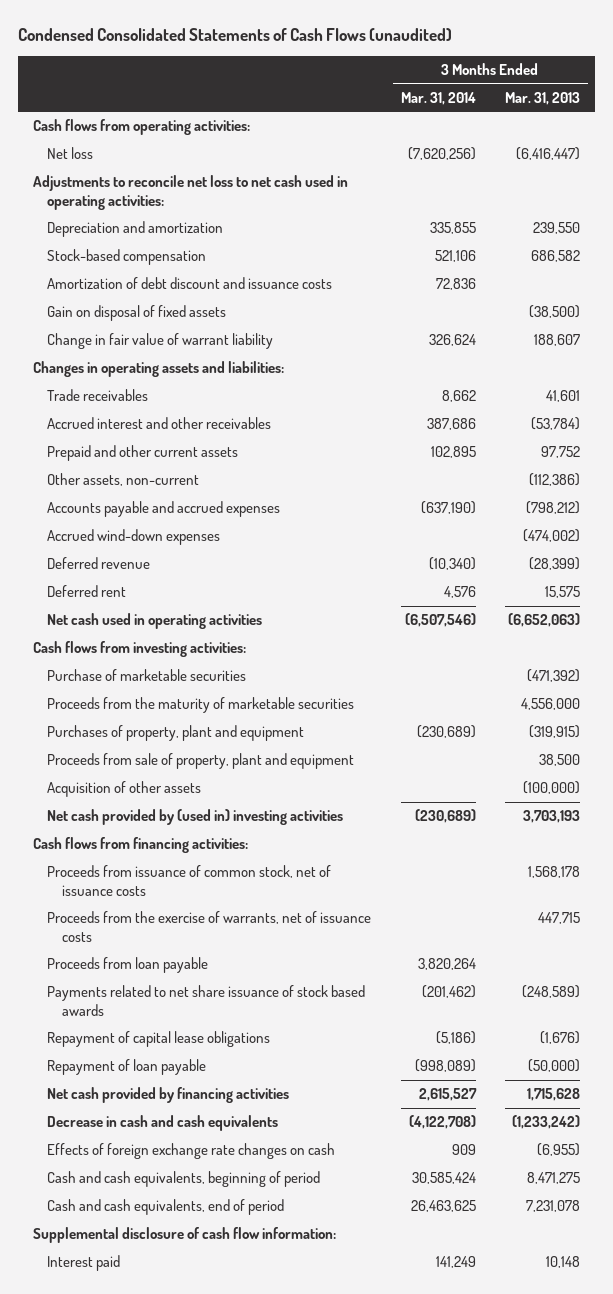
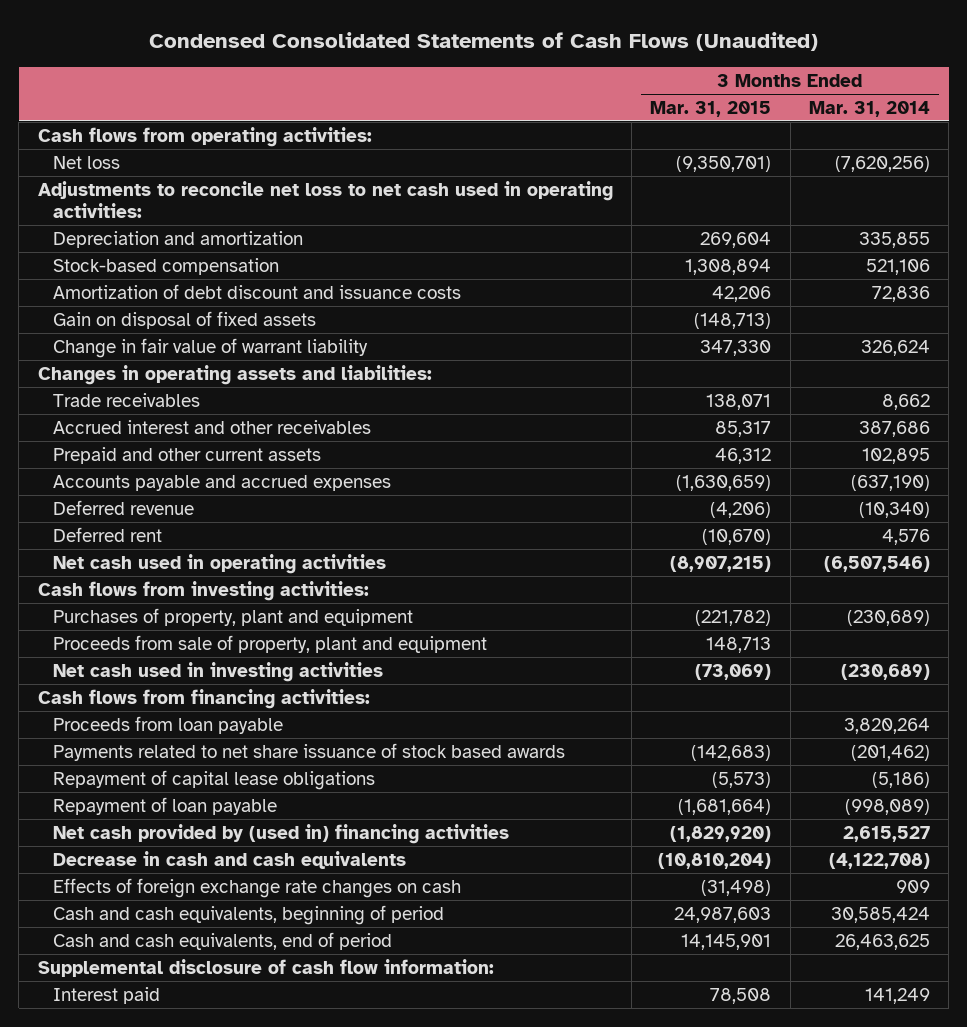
[18,28,453,42] Condensed Consolidated Statements of Cash Flows (unaudited) -> [148,32,818,52] Condensed Consolidated Statements of Cash Flows (Unaudited)
[505,91,581,105] Mar. 31, 2013 -> none
none -> [650,100,772,117] Mar. 31, 2015
[47,473,200,487] Other assets, non-current -> none
[47,529,221,546] Accrued wind-down expenses -> none
[47,669,247,682] Purchase of marketable securities -> none
[47,697,355,714] Proceeds from the maturity of marketable securities -> none
[47,781,202,798] Acquisition of other assets -> none
[47,809,344,826] Net cash provided by (used in) investing activities -> [53,661,384,682] Net cash used in investing activities
[47,865,332,896] Proceeds from issuance of common stock, net of issuance costs -> none
[47,911,372,942] Proceeds from the exercise of warrants, net of issuance costs -> none
[47,1087,290,1104] Net cash provided by financing activities -> [53,823,510,844] Net cash provided by (used in) financing activities

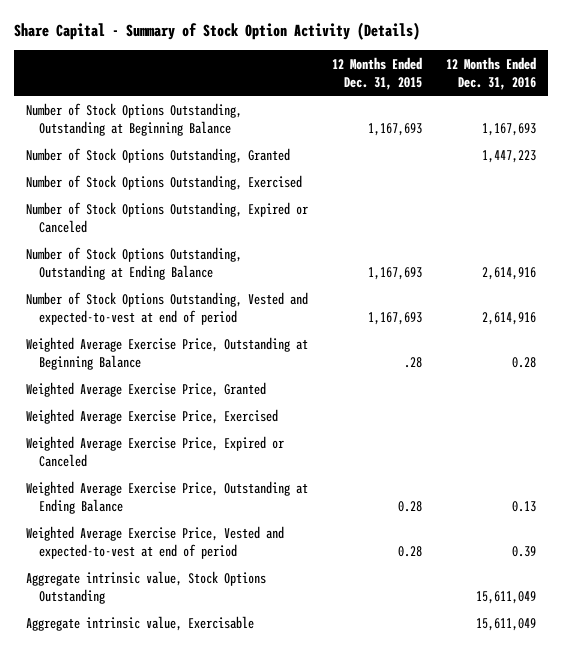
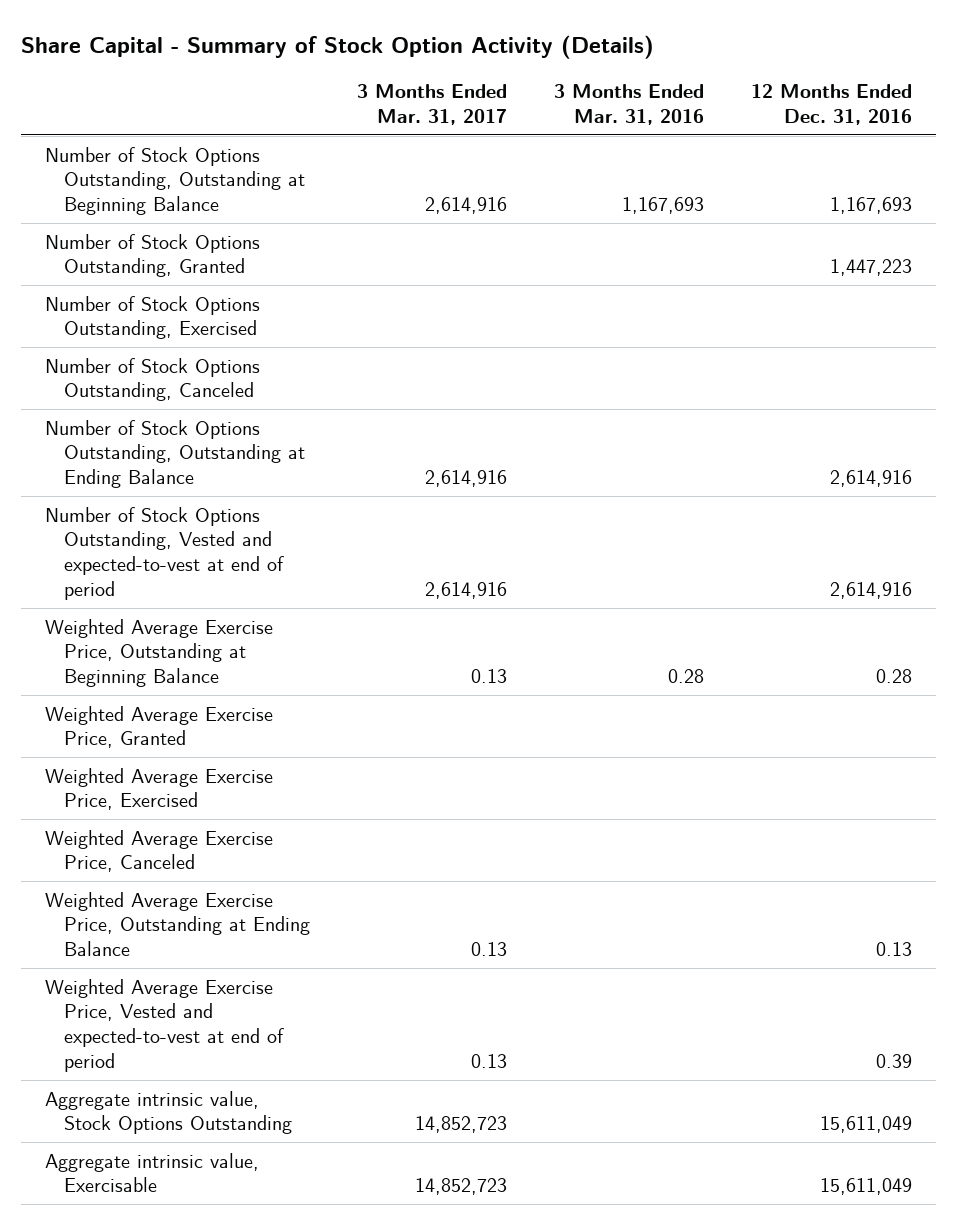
[332,56,423,90] 12 Months Ended Dec. 31, 2015 -> none
none -> [357,84,508,126] 3 Months Ended Mar. 31, 2017
none -> [554,84,705,126] 3 Months Ended Mar. 31, 2016
[26,201,309,233] Number of Stock Options Outstanding, Expired or Canceled -> [45,357,261,402] Number of Stock Options Outstanding, Canceled
[26,435,285,467] Weighted Average Exercise Price, Expired or Canceled -> [45,829,274,873] Weighted Average Exercise Price, Canceled

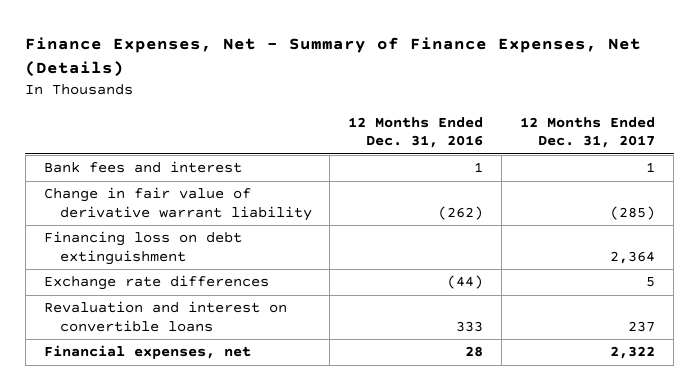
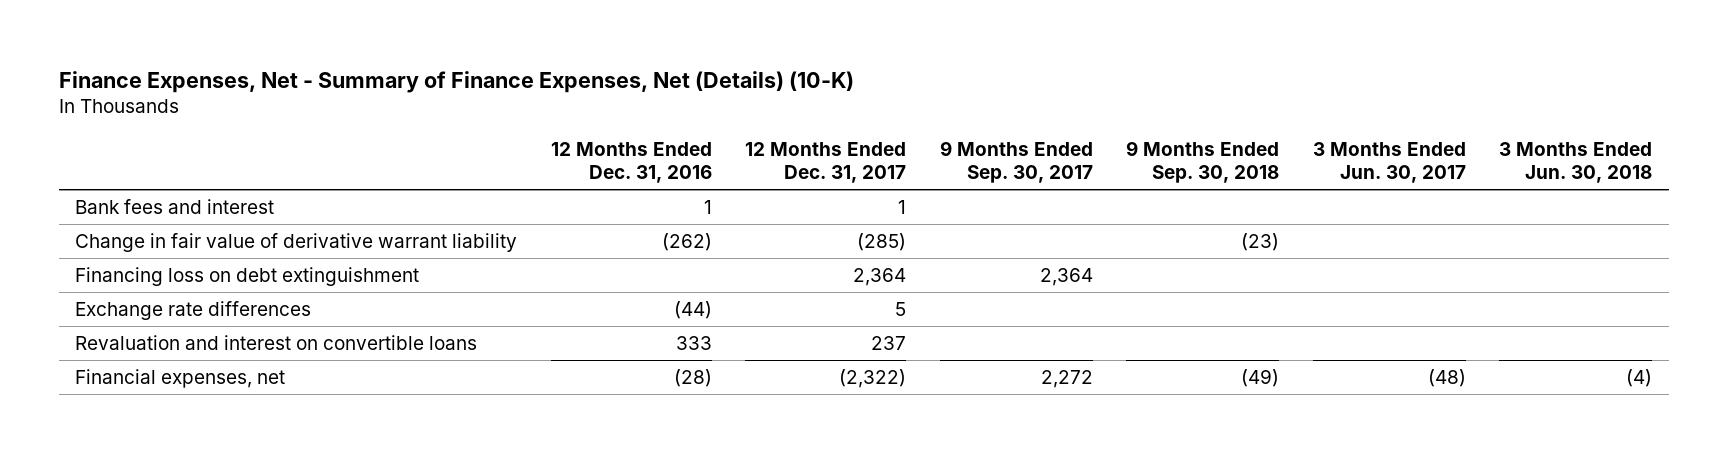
[25,37,642,78] Finance Expenses, Net - Summary of Finance Expenses, Net (Details) -> [58,70,854,93] Finance Expenses, Net - Summary of Finance Expenses, Net (Details) (10-K)
none -> [939,141,1093,183] 9 Months Ended Sep. 30, 2017
none -> [1126,141,1280,183] 9 Months Ended Sep. 30, 2018
none -> [1312,142,1466,183] 3 Months Ended Jun. 30, 2017
none -> [1499,142,1653,183] 3 Months Ended Jun. 30, 2018
[465,346,484,358] 28 -> [673,368,712,387] (28)
[610,346,656,360] 2,322 -> [839,368,907,388] (2,322)

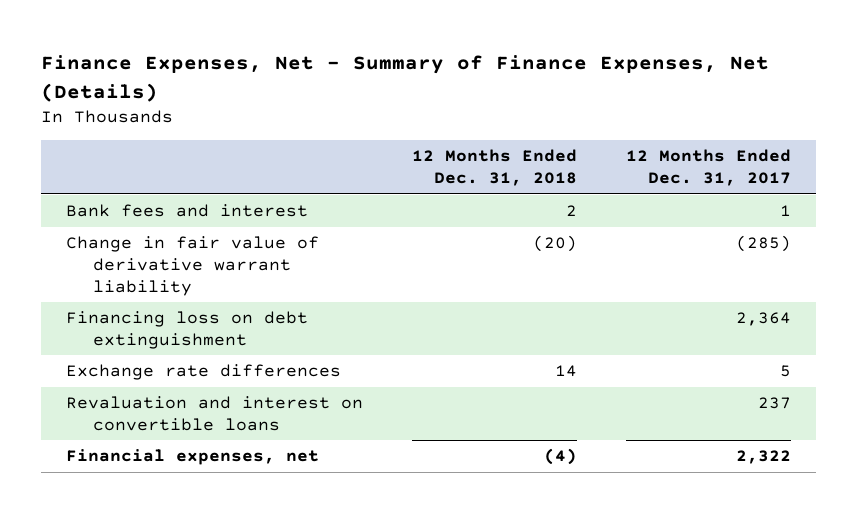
[58,70,854,93] Finance Expenses, Net - Summary of Finance Expenses, Net (Details) (10-K) -> [41,55,770,102] Finance Expenses, Net - Summary of Finance Expenses, Net (Details)
[550,142,712,183] 12 Months Ended Dec. 31, 2016 -> none
[939,141,1093,183] 9 Months Ended Sep. 30, 2017 -> none
[1126,141,1280,183] 9 Months Ended Sep. 30, 2018 -> none
[1312,142,1466,183] 3 Months Ended Jun. 30, 2017 -> none
[1499,142,1653,183] 3 Months Ended Jun. 30, 2018 -> none
none -> [411,149,577,187] 12 Months Ended Dec. 31, 2018
[839,368,907,388] (2,322) -> [736,450,792,465] 2,322

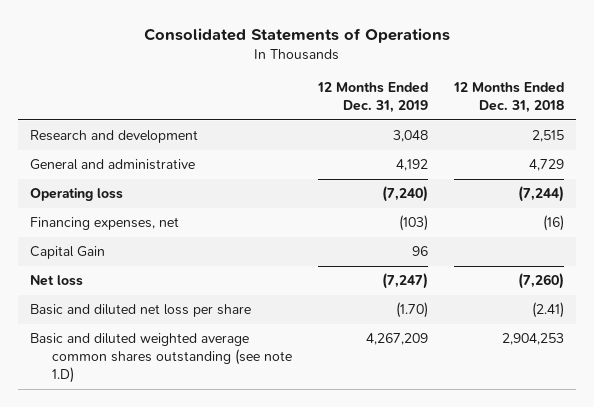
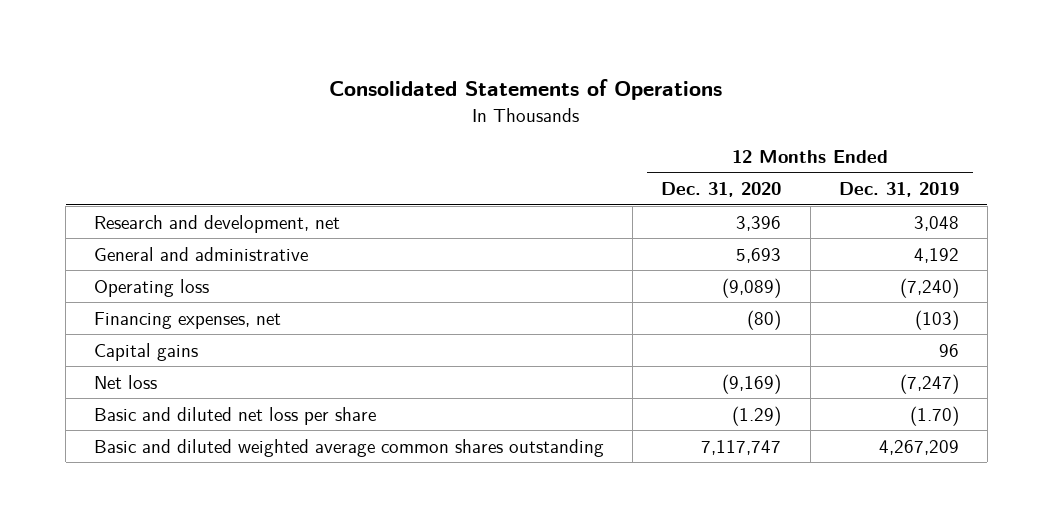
[452,82,564,114] 12 Months Ended Dec. 31, 2018 -> none
none -> [661,182,782,198] Dec. 31, 2020
[30,130,199,144] Research and development -> [94,214,341,233] Research and development, net
[30,246,106,260] Capital Gain -> [94,342,199,361] Capital gains
[30,333,293,383] Basic and diluted weighted average common shares outstanding (see note 1.D) -> [94,438,605,457] Basic and diluted weighted average common shares outstanding

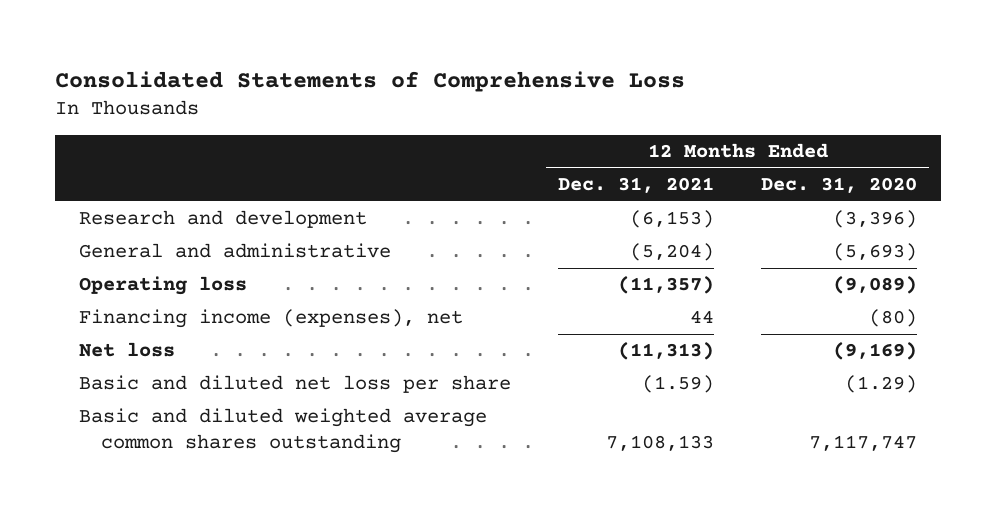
[329,78,723,100] Consolidated Statements of Operations -> [54,70,685,92] Consolidated Statements of Comprehensive Loss
[838,182,959,198] Dec. 31, 2019 -> none
none -> [557,177,714,194] Dec. 31, 2021
[94,214,341,233] Research and development, net -> [78,210,367,229] Research and development
[736,215,782,231] 3,396 -> [833,210,918,229] (3,396)
[736,247,782,263] 5,693 -> [833,243,918,262] (5,693)
[94,342,199,361] Capital gains -> none
[94,311,282,329] Financing expenses, net -> [78,309,463,329] Financing income (expenses), net

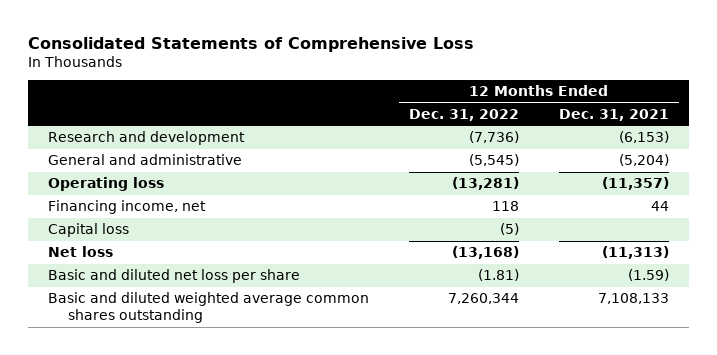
[761,177,918,194] Dec. 31, 2020 -> none
none -> [409,109,520,122] Dec. 31, 2022
[78,309,463,329] Financing income (expenses), net -> [48,200,207,215] Financing income, net
none -> [48,223,130,238] Capital loss

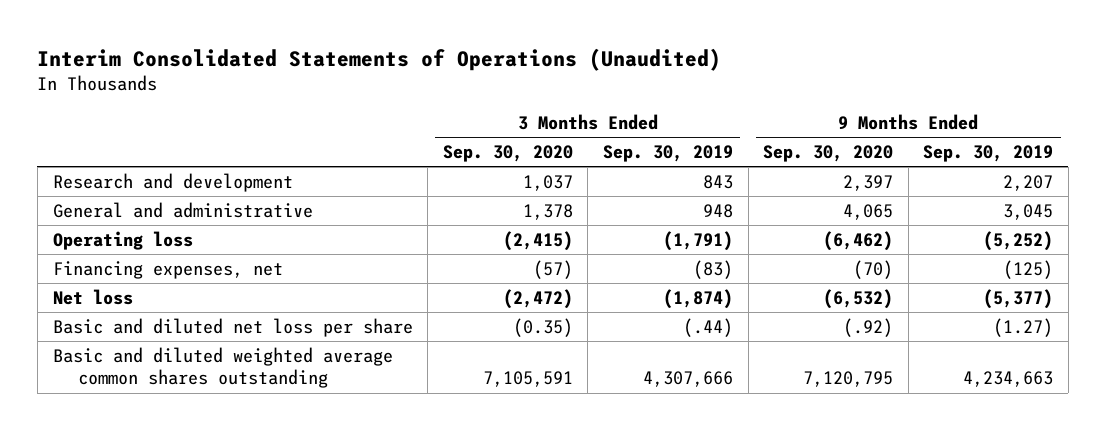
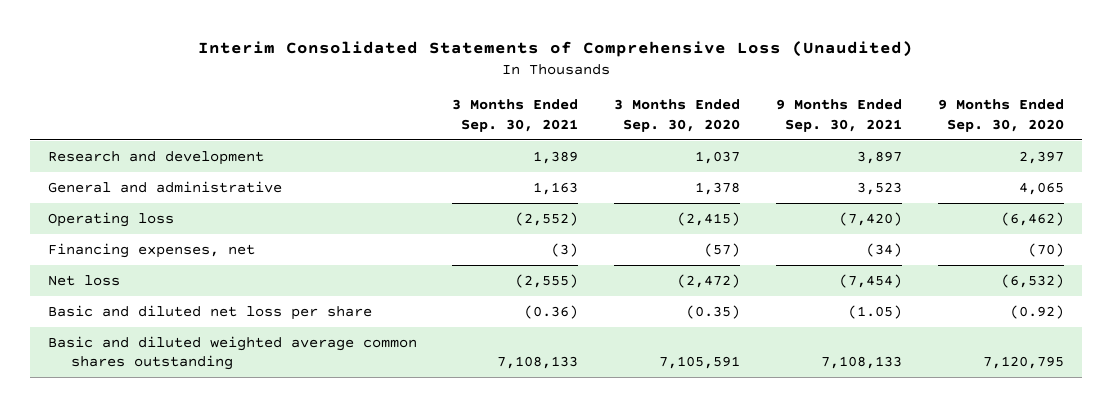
[37,47,722,71] Interim Consolidated Statements of Operations (Unaudited) -> [197,41,913,58] Interim Consolidated Statements of Comprehensive Loss (Unaudited)
[602,145,733,163] Sep. 30, 2019 -> none
[923,145,1054,163] Sep. 30, 2019 -> none
none -> [452,99,579,132] 3 Months Ended Sep. 30, 2021
none -> [776,99,903,132] 9 Months Ended Sep. 30, 2021
[843,317,894,337] (.92) -> [1009,305,1064,320] (0.92)

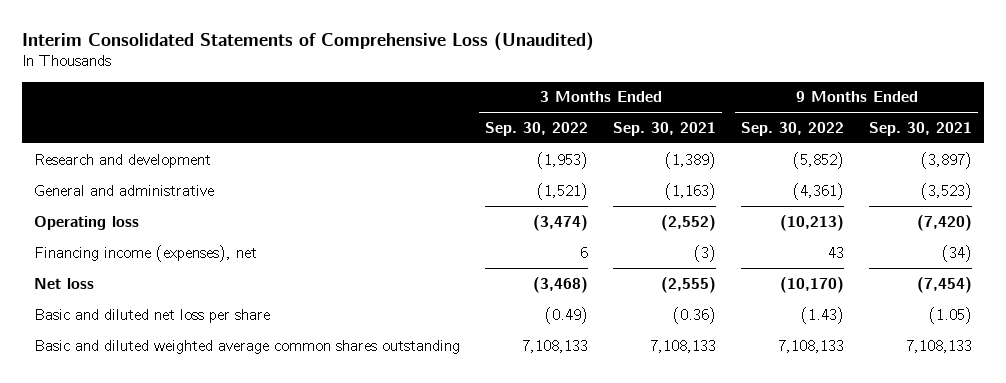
[614,99,741,132] 3 Months Ended Sep. 30, 2020 -> none
[937,99,1064,132] 9 Months Ended Sep. 30, 2020 -> none
none -> [485,121,589,136] Sep. 30, 2022
none -> [741,121,845,136] Sep. 30, 2022
[533,151,579,165] 1,389 -> [665,151,717,169] (1,389)
[857,151,903,165] 3,897 -> [921,151,973,169] (3,897)
[533,182,579,196] 1,163 -> [665,182,717,200] (1,163)
[857,182,903,196] 3,523 -> [921,182,973,200] (3,523)
[47,243,255,259] Financing expenses, net -> [34,244,258,262] Financing income (expenses), net

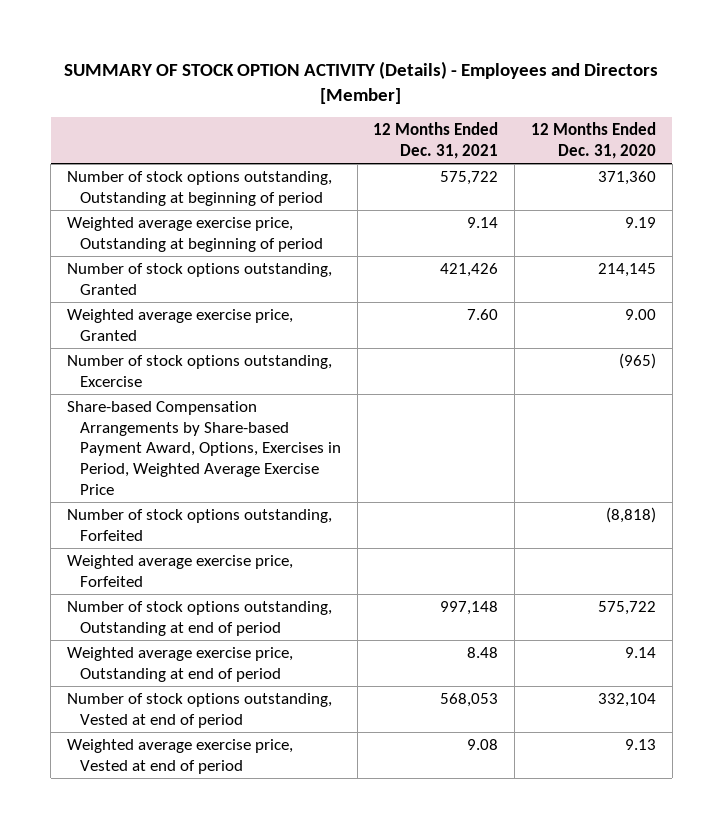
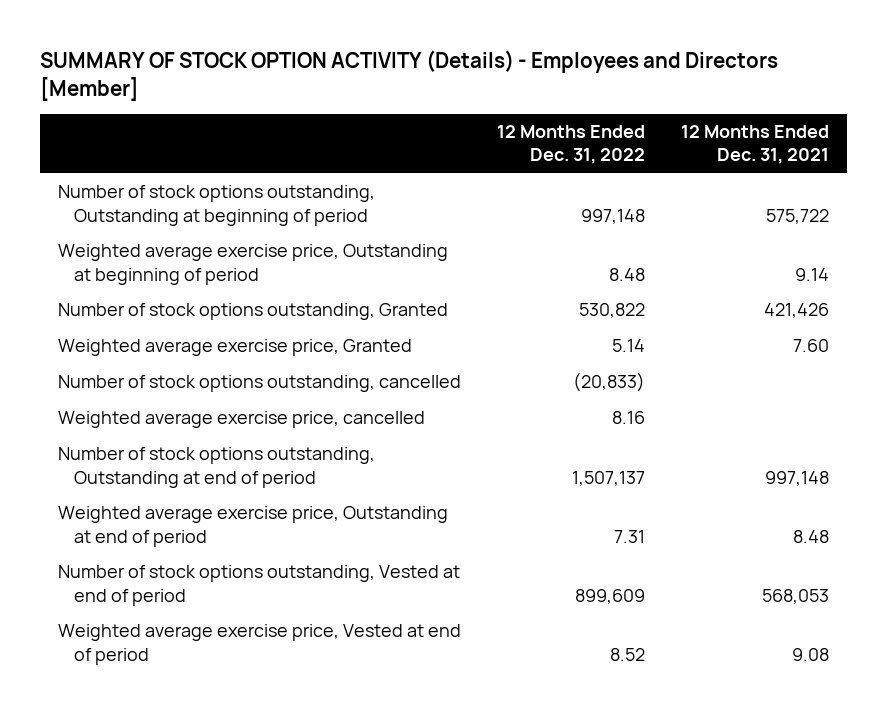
[530,122,656,159] 12 Months Ended Dec. 31, 2020 -> none
none -> [496,125,645,165] 12 Months Ended Dec. 31, 2022
[66,354,332,387] Number of stock options outstanding, Excercise -> none
[66,400,342,496] Share-based Compensation Arrangements by Share-based Payment Award, Options, Exercises in Period, Weighted Average Exercise Price -> none
[66,508,332,541] Number of stock options outstanding, Forfeited -> [57,375,461,393] Number of stock options outstanding, cancelled
[66,554,293,587] Weighted average exercise price, Forfeited -> [57,411,425,429] Weighted average exercise price, cancelled

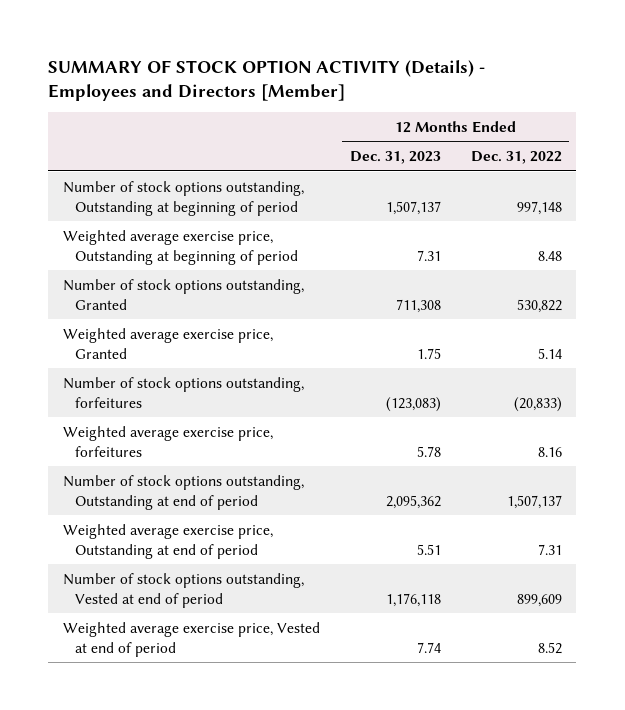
[680,125,829,165] 12 Months Ended Dec. 31, 2021 -> none
none -> [349,151,441,165] Dec. 31, 2023
[57,375,461,393] Number of stock options outstanding, cancelled -> [63,376,305,408] Number of stock options outstanding, forfeitures
[57,411,425,429] Weighted average exercise price, cancelled -> [63,425,274,457] Weighted average exercise price, forfeitures

